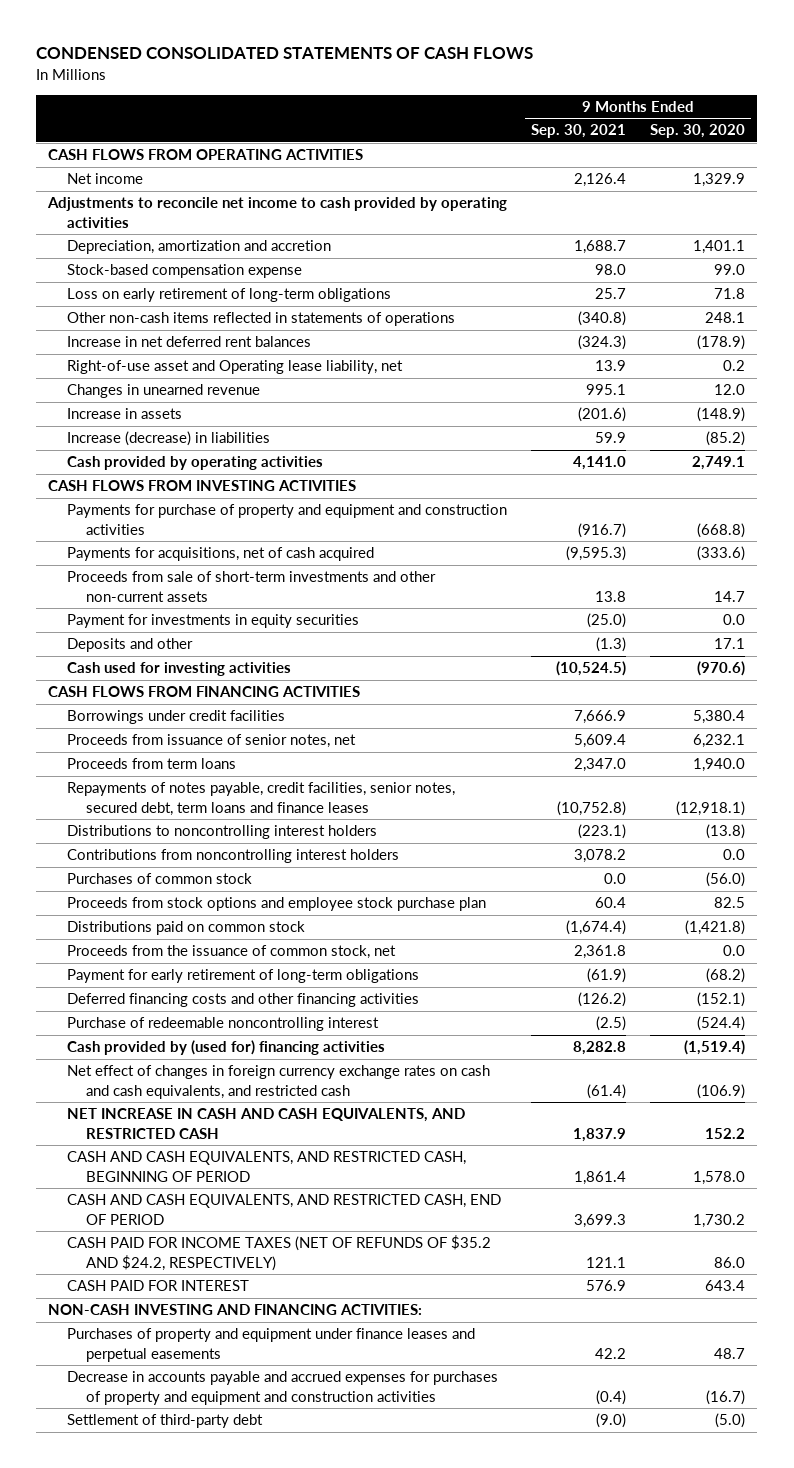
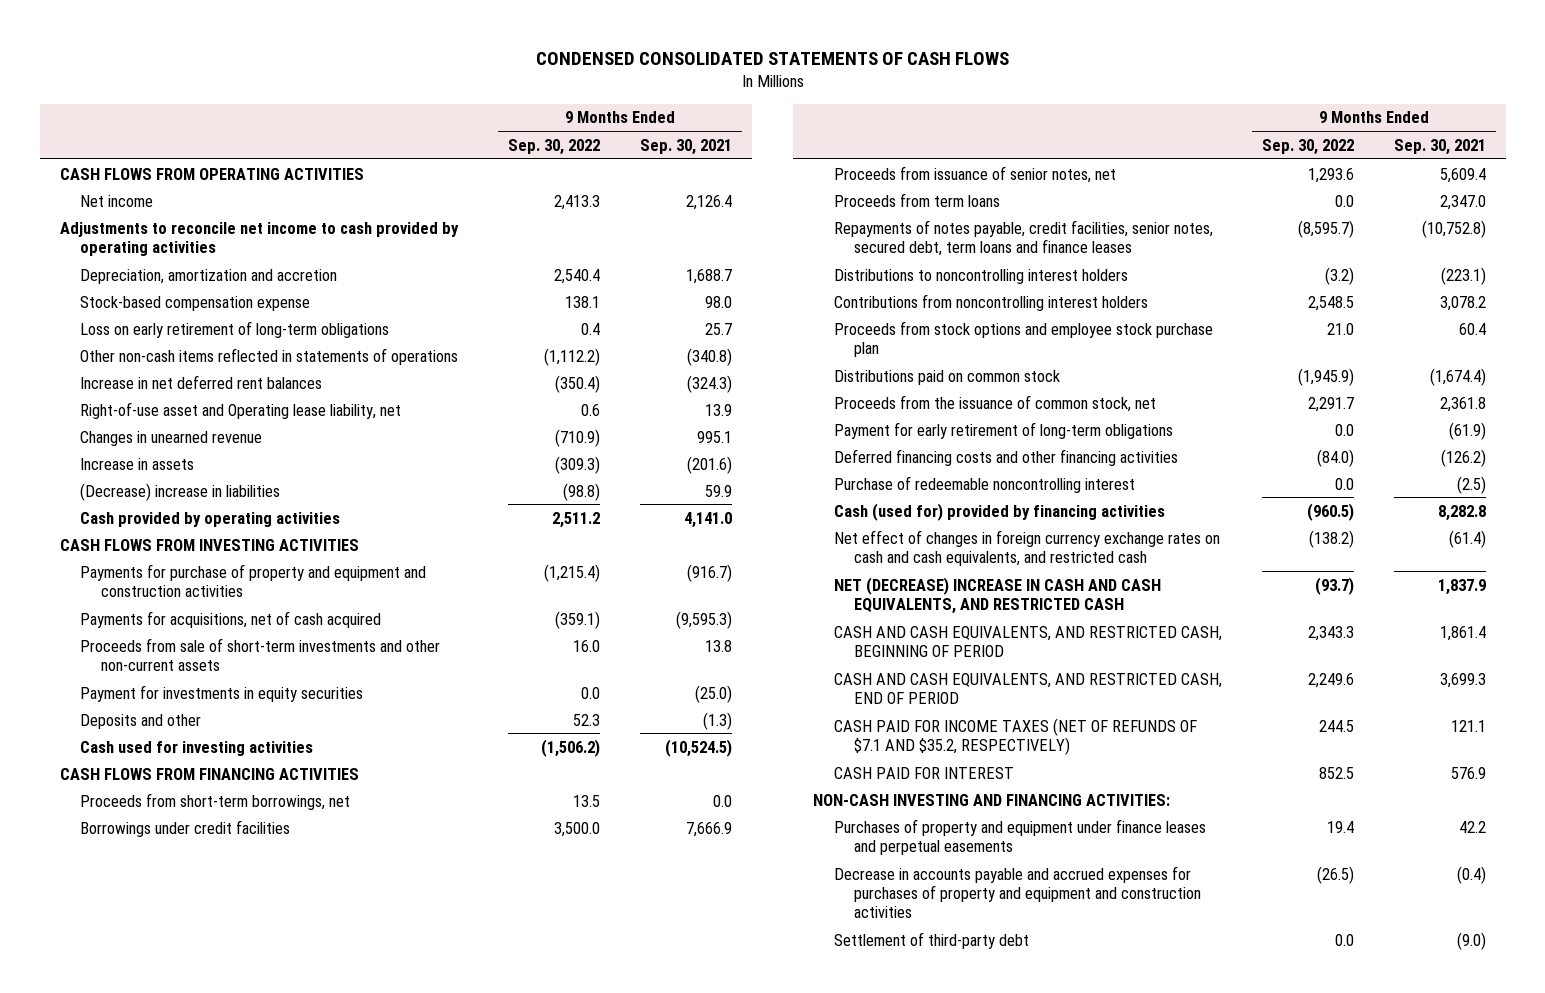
[650,124,746,139] Sep. 30, 2020 -> none
none -> [508,138,601,155] Sep. 30, 2022
[66,431,270,447] Increase (decrease) in liabilities -> [80,482,281,501] (Decrease) increase in liabilities
none -> [80,792,351,810] Proceeds from short-term borrowings, net
[66,873,252,885] Purchases of common stock -> none
[66,1040,385,1056] Cash provided by (used for) financing activities -> [833,502,1165,521] Cash (used for) provided by financing activities
[66,1108,465,1139] NET INCREASE IN CASH AND CASH EQUIVALENTS, AND RESTRICTED CASH -> [833,576,1161,614] NET (DECREASE) INCREASE IN CASH AND CASH EQUIVALENTS, AND RESTRICTED CASH
[66,1235,491,1271] CASH PAID FOR INCOME TAXES (NET OF REFUNDS OF $35.2 AND $24.2, RESPECTIVELY) -> [833,717,1197,755] CASH PAID FOR INCOME TAXES (NET OF REFUNDS OF $7.1 AND $35.2, RESPECTIVELY)

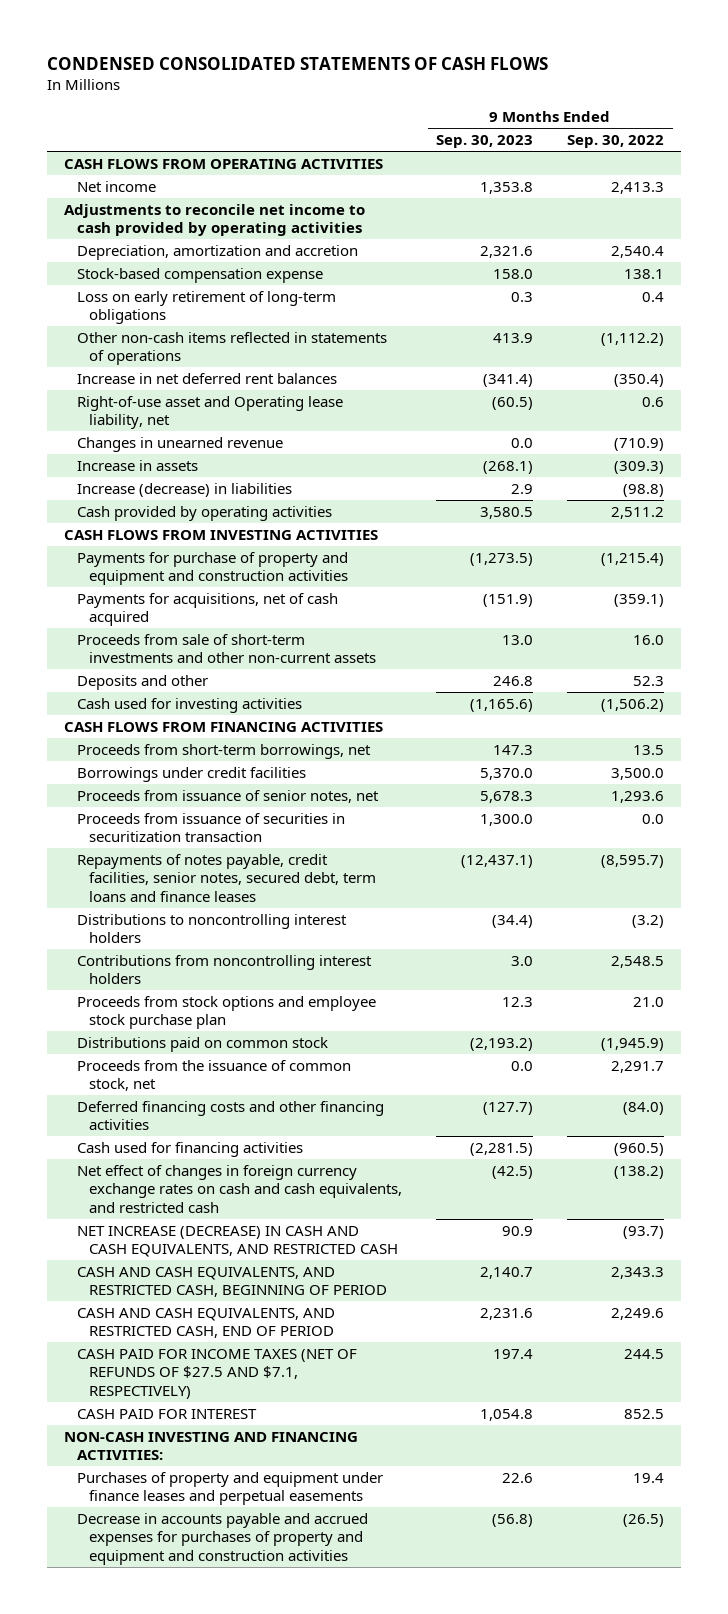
[640,138,733,155] Sep. 30, 2021 -> none
none -> [436,135,534,149] Sep. 30, 2023
[80,482,281,501] (Decrease) increase in liabilities -> [76,482,292,497] Increase (decrease) in liabilities
[80,684,364,702] Payment for investments in equity securities -> none
[833,192,1000,207] Proceeds from term loans -> none
none -> [76,812,345,843] Proceeds from issuance of securities in securitization transaction
[833,421,1173,439] Payment for early retirement of long-term obligations -> none
[833,475,1135,493] Purchase of redeemable noncontrolling interest -> none
[833,502,1165,521] Cash (used for) provided by financing activities -> [76,1141,303,1157] Cash used for financing activities
[833,576,1161,614] NET (DECREASE) INCREASE IN CASH AND CASH EQUIVALENTS, AND RESTRICTED CASH -> [76,1225,399,1258] NET INCREASE (DECREASE) IN CASH AND CASH EQUIVALENTS, AND RESTRICTED CASH
[833,717,1197,755] CASH PAID FOR INCOME TAXES (NET OF REFUNDS OF $7.1 AND $35.2, RESPECTIVELY) -> [76,1348,357,1399] CASH PAID FOR INCOME TAXES (NET OF REFUNDS OF $27.5 AND $7.1, RESPECTIVELY)
[833,931,1029,949] Settlement of third-party debt -> none

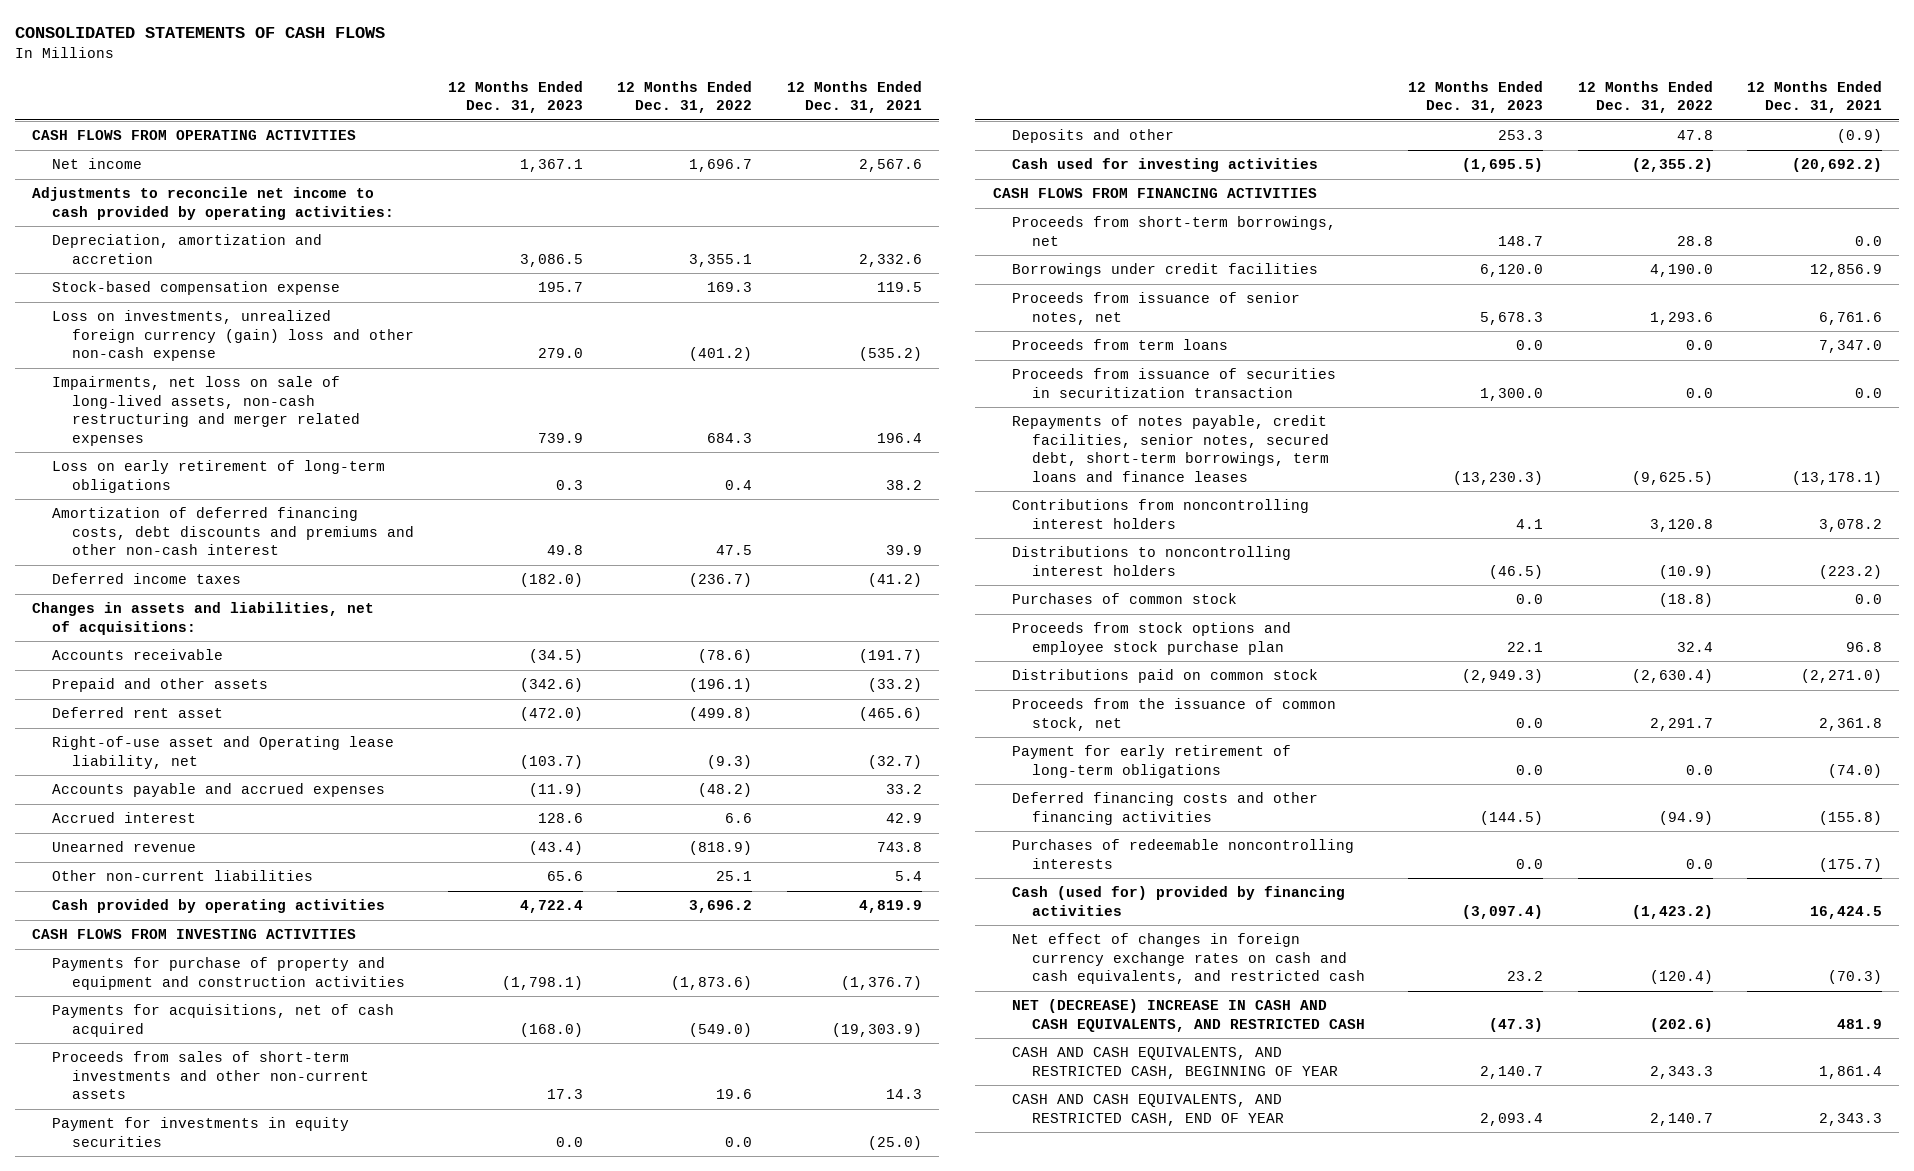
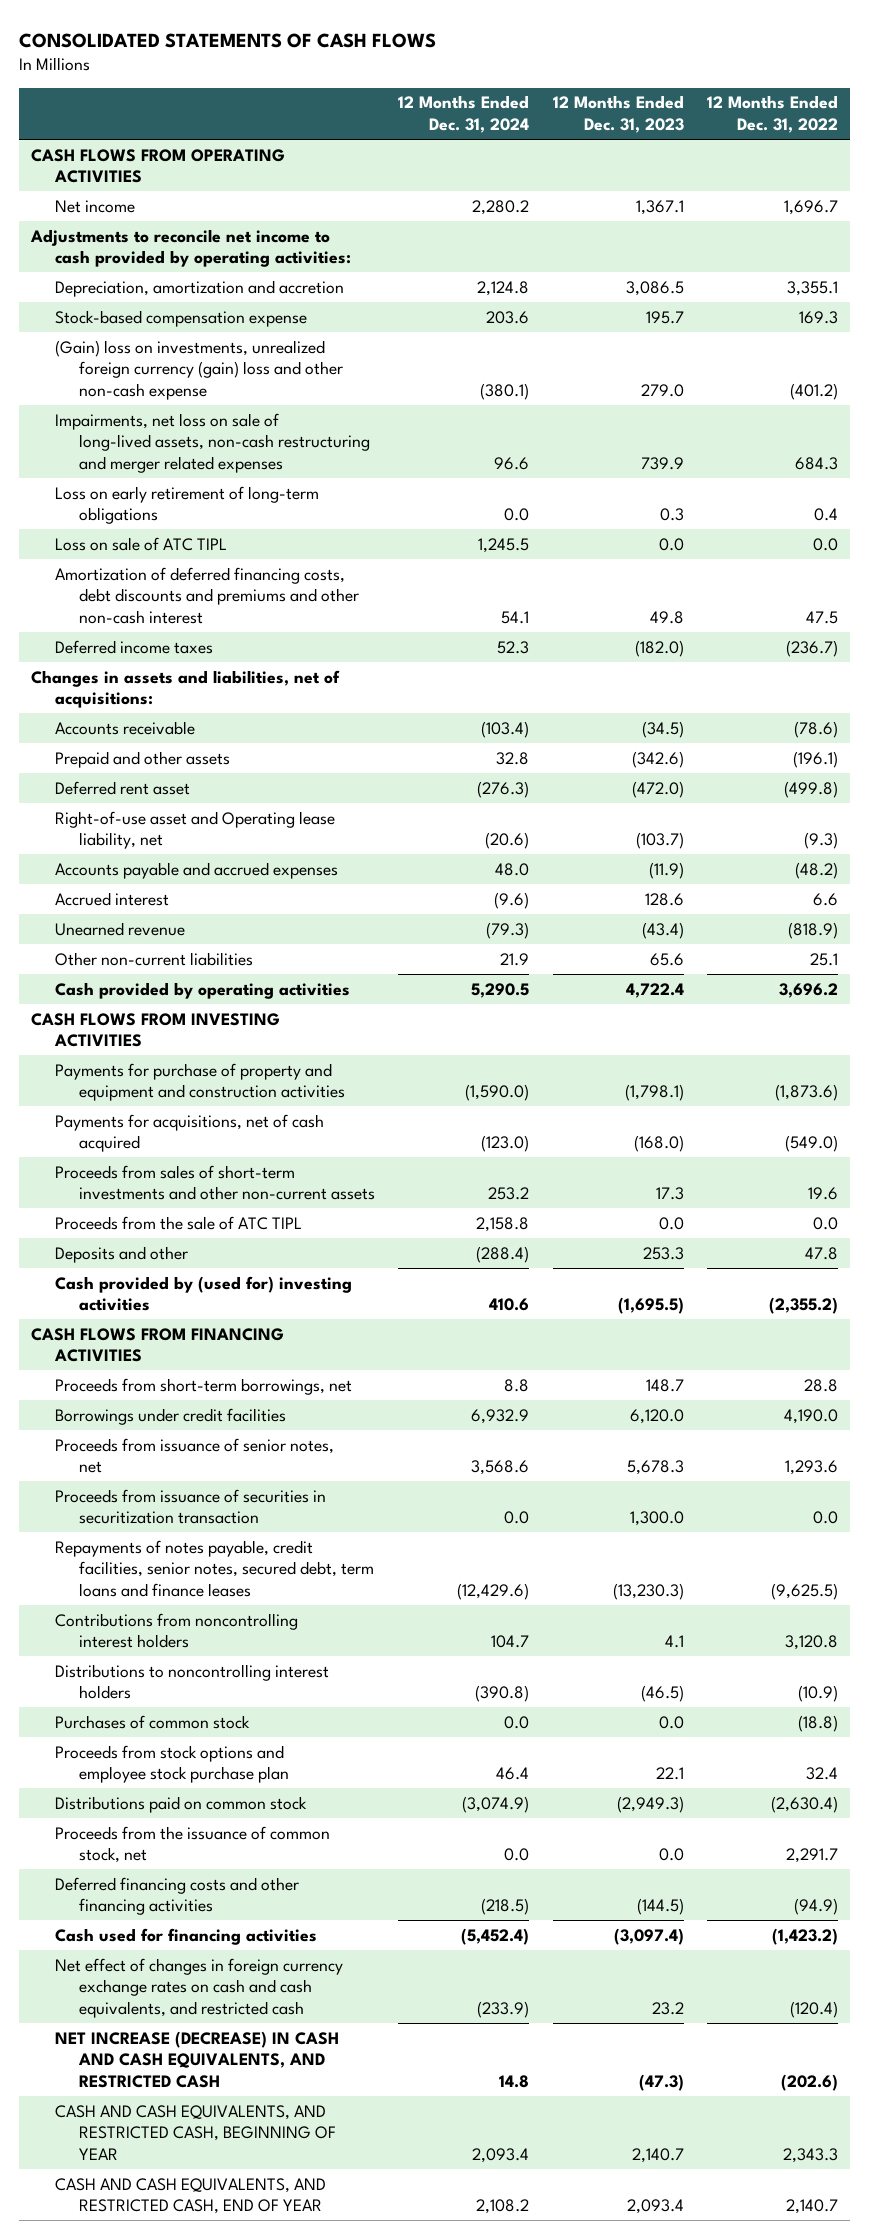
[786,80,922,114] 12 Months Ended Dec. 31, 2021 -> none
none -> [398,95,530,134] 12 Months Ended Dec. 31, 2024
[51,310,414,362] Loss on investments, unrealized foreign currency (gain) loss and other non-cash expense -> [54,339,343,400] (Gain) loss on investments, unrealized foreign currency (gain) loss and other non-cash expense
none -> [54,536,227,551] Loss on sale of ATC TIPL
[51,1117,349,1147] Payment for investments in equity securities -> none
none -> [54,1215,302,1230] Proceeds from the sale of ATC TIPL
[1012,158,1319,173] Cash used for investing activities -> [54,1275,352,1312] Cash provided by (used for) investing activities
[1012,339,1229,351] Proceeds from term loans -> none
[1012,415,1330,482] Repayments of notes payable, credit facilities, senior notes, secured debt, short-term borrowings, term loans and finance leases -> [54,1539,374,1597] Repayments of notes payable, credit facilities, senior notes, secured debt, term loans and finance leases
[1012,745,1292,778] Payment for early retirement of long-term obligations -> none
[1012,839,1355,869] Purchases of redeemable noncontrolling interests -> none
[1012,886,1346,916] Cash (used for) provided by financing activities -> [54,1927,317,1945] Cash used for financing activities
[1012,999,1366,1032] NET (DECREASE) INCREASE IN CASH AND CASH EQUIVALENTS, AND RESTRICTED CASH -> [54,2030,339,2088] NET INCREASE (DECREASE) IN CASH AND CASH EQUIVALENTS, AND RESTRICTED CASH

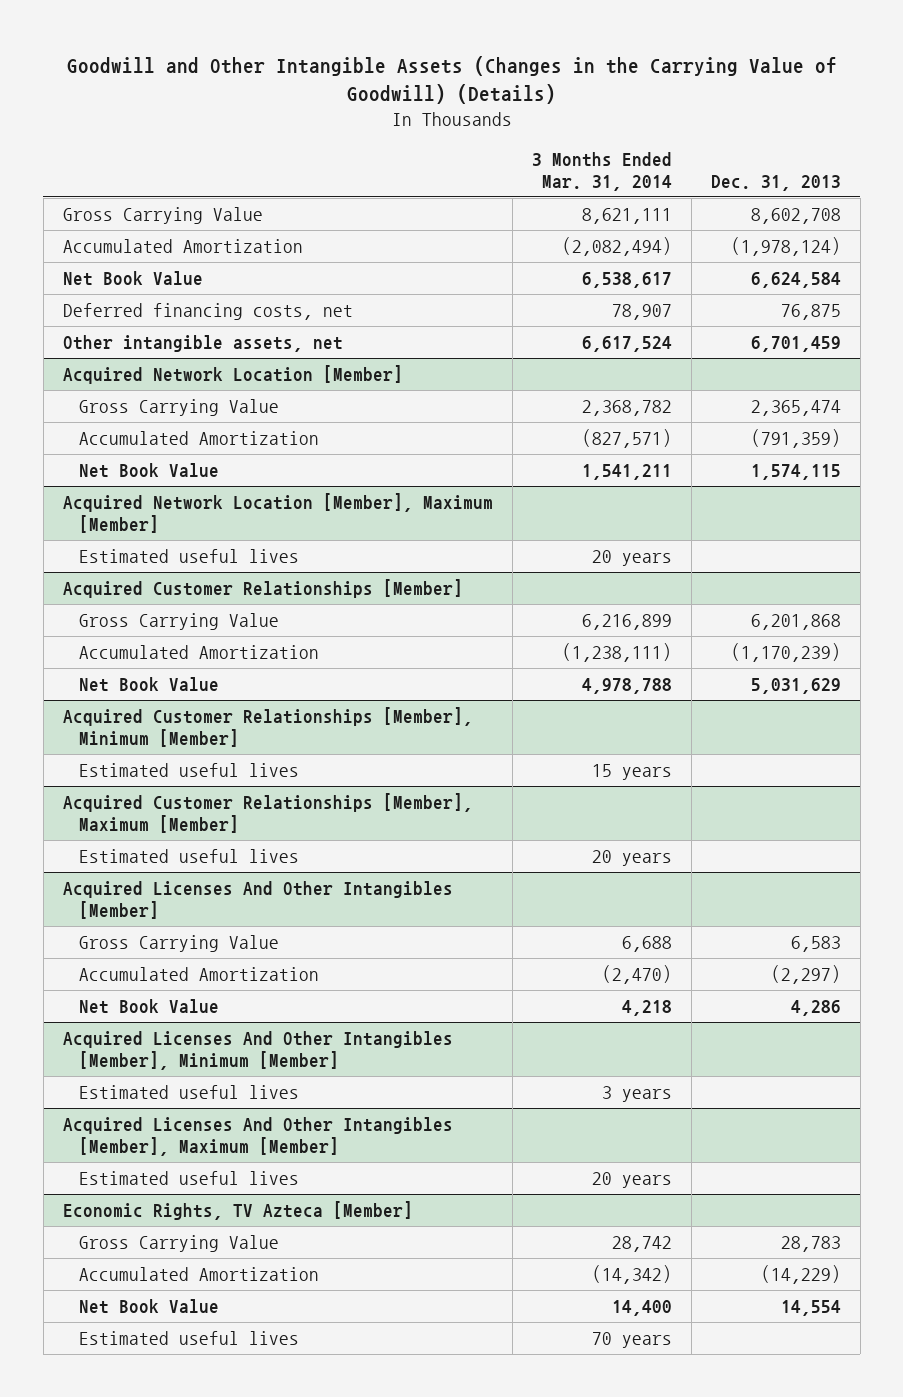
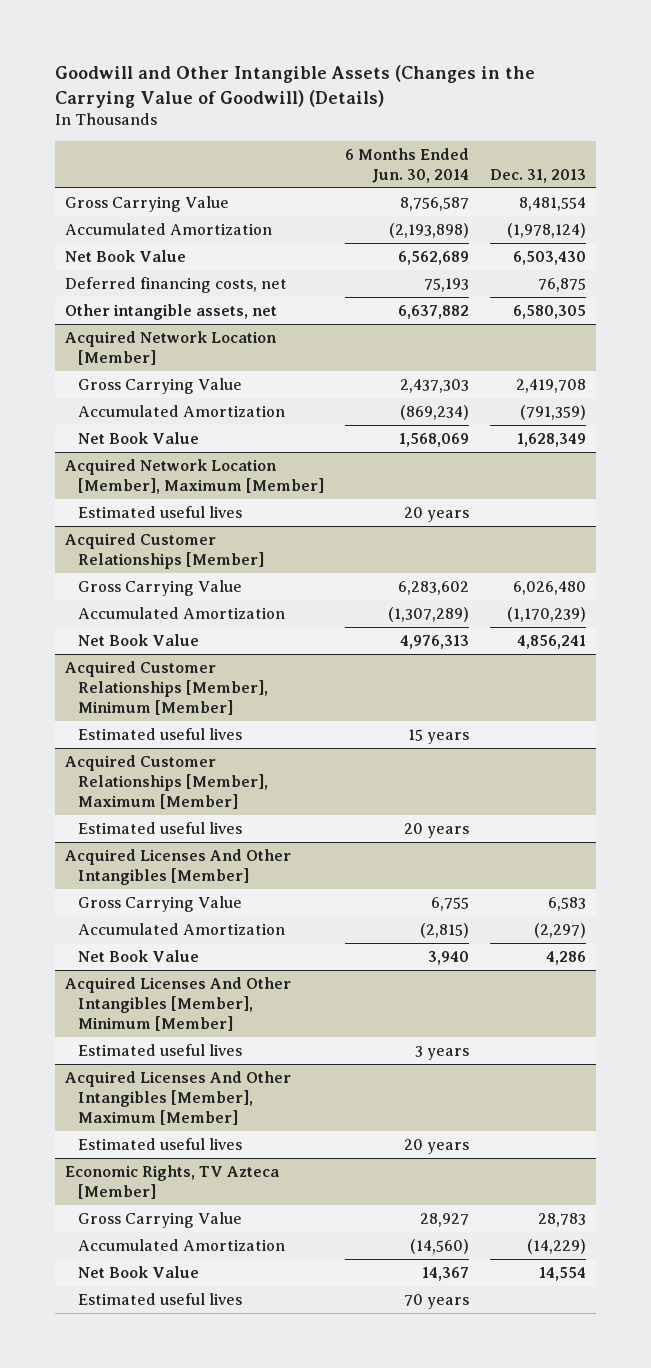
[531,152,672,192] 3 Months Ended Mar. 31, 2014 -> none
none -> [344,148,469,183] 6 Months Ended Jun. 30, 2014
[750,207,841,224] 8,602,708 -> [518,197,586,212] 8,481,554
[750,271,841,288] 6,624,584 -> [512,251,586,266] 6,503,430
[750,335,841,352] 6,701,459 -> [512,305,586,320] 6,580,305
[750,399,841,416] 2,365,474 -> [515,379,586,394] 2,419,708
[750,463,841,480] 1,574,115 -> [516,433,586,448] 1,628,349
[750,613,841,630] 6,201,868 -> [512,581,586,596] 6,026,480
[750,677,841,694] 5,031,629 -> [516,635,586,650] 4,856,241

